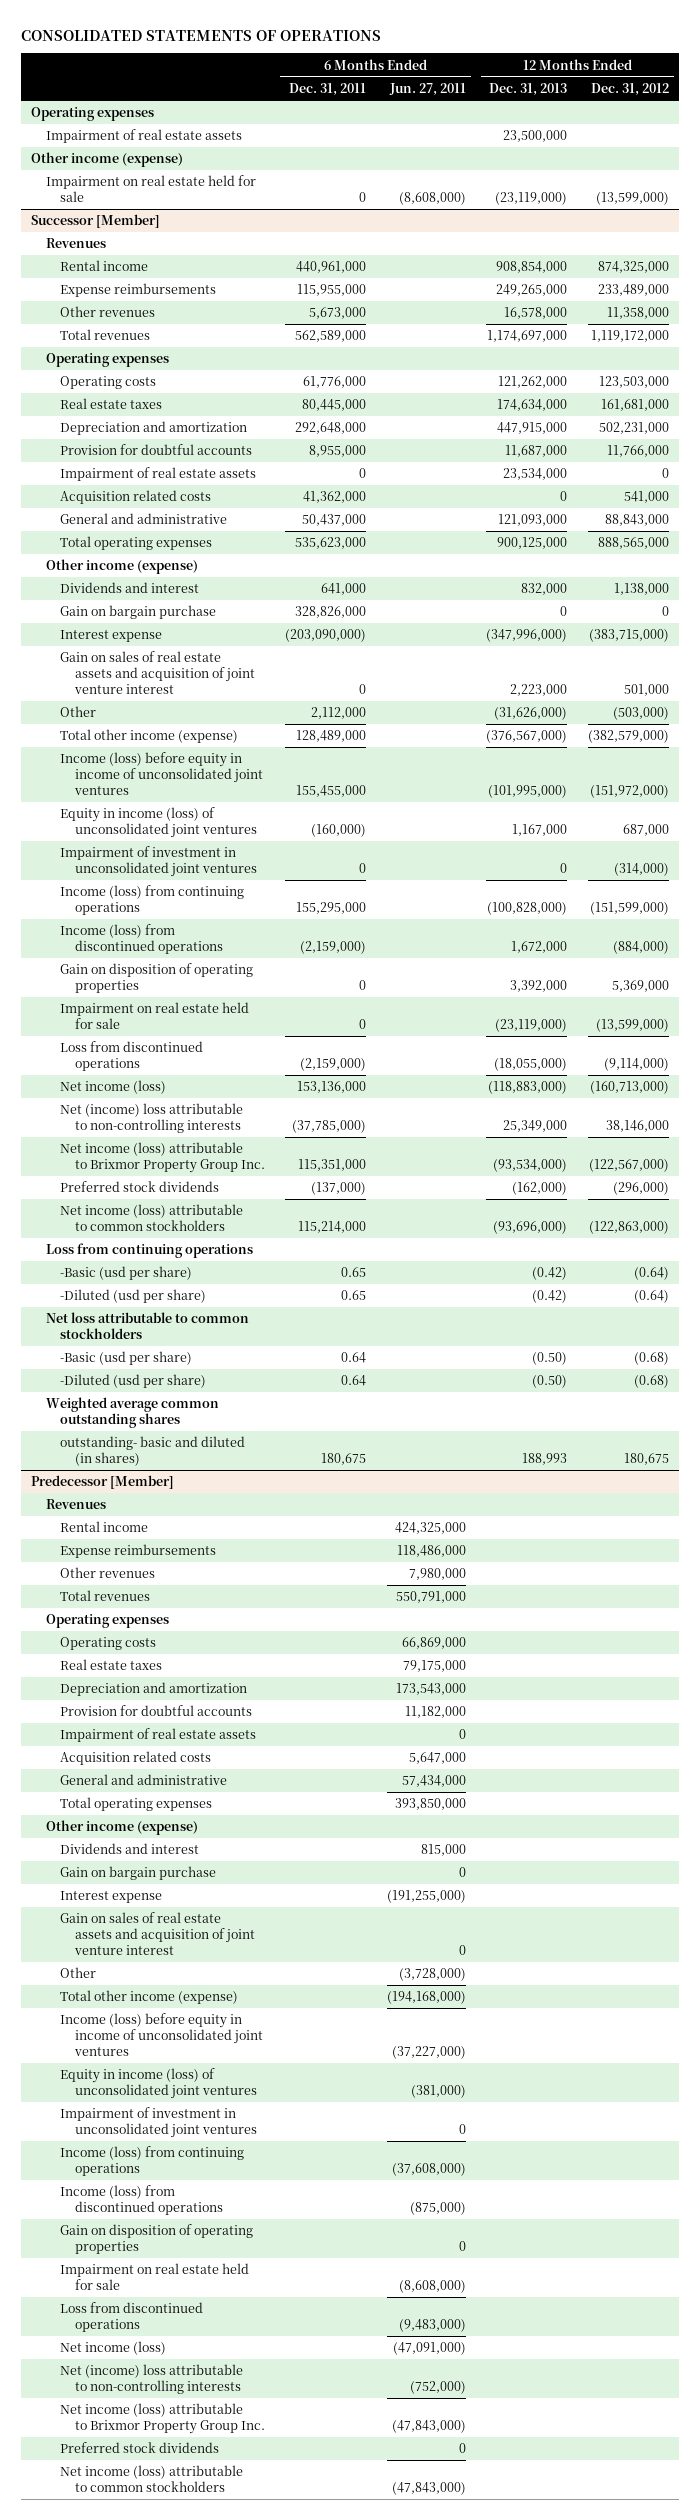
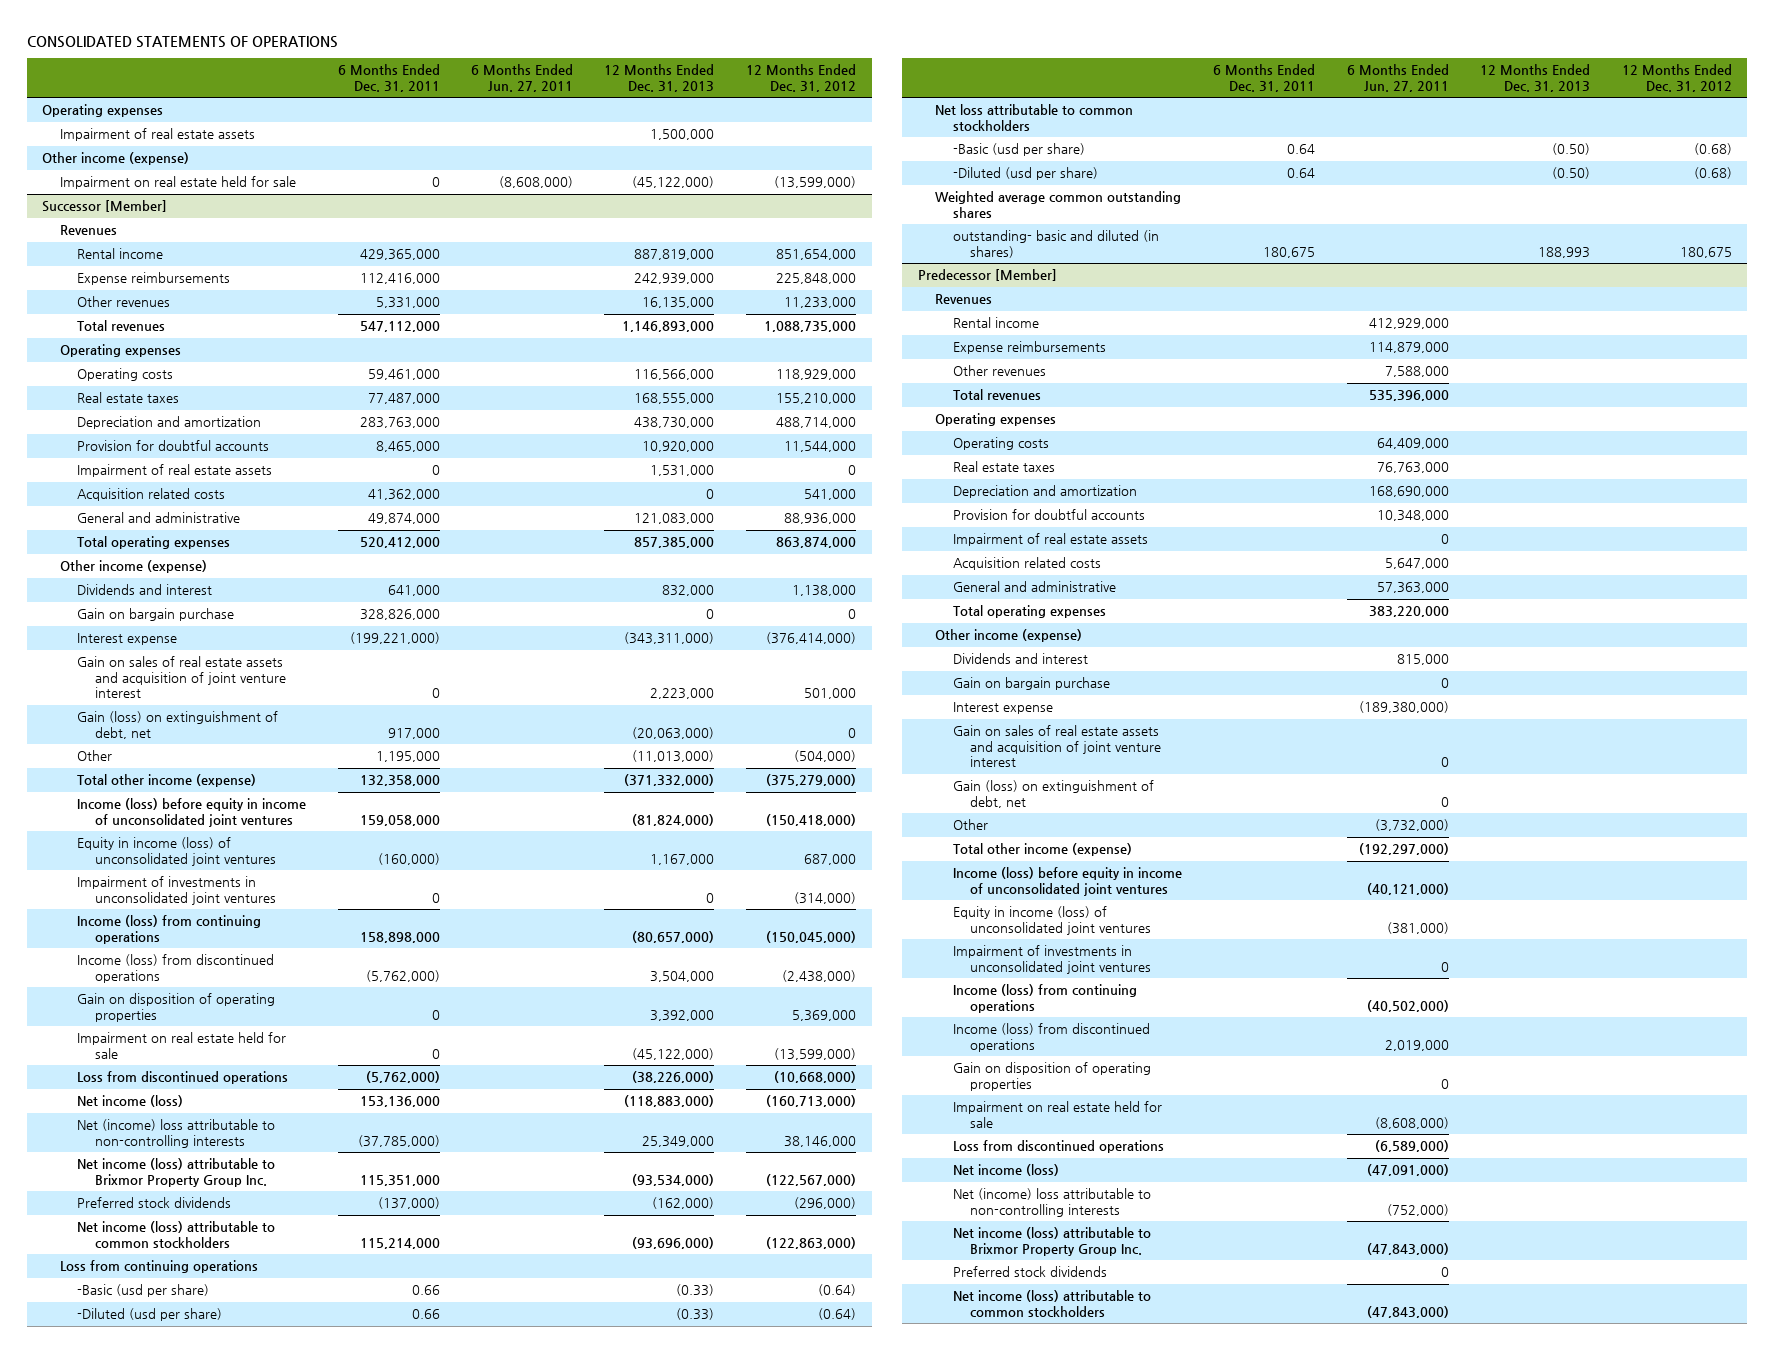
[503,130,568,143] 23,500,000 -> [650,129,715,141] 1,500,000
[495,192,568,206] (23,119,000) -> [632,176,715,189] (45,122,000)
[296,261,367,274] 440,961,000 -> [359,249,440,261] 429,365,000
[496,261,568,274] 908,854,000 -> [634,249,715,261] 887,819,000
[598,261,670,274] 874,325,000 -> [775,249,856,261] 851,654,000
[297,284,367,297] 115,955,000 -> [359,273,440,285] 112,416,000
[496,284,568,297] 249,265,000 -> [634,273,715,285] 242,939,000
[598,284,670,297] 233,489,000 -> [775,273,856,285] 225,848,000
[309,307,367,320] 5,673,000 -> [375,297,440,309] 5,331,000
[504,307,568,320] 16,578,000 -> [642,297,715,309] 16,135,000
[607,307,670,320] 11,358,000 -> [783,297,856,309] 11,233,000
[295,330,367,343] 562,589,000 -> [359,321,440,333] 547,112,000
[487,330,568,343] 1,174,697,000 -> [622,321,715,333] 1,146,893,000
[591,330,670,343] 1,119,172,000 -> [763,321,856,333] 1,088,735,000
[303,376,367,389] 61,776,000 -> [367,369,440,381] 59,461,000
[498,376,568,389] 121,262,000 -> [634,369,715,381] 116,566,000
[599,376,670,389] 123,503,000 -> [775,369,856,381] 118,929,000
[302,399,367,412] 80,445,000 -> [367,393,440,405] 77,487,000
[497,399,568,412] 174,634,000 -> [634,393,715,405] 168,555,000
[601,399,670,412] 161,681,000 -> [775,393,856,405] 155,210,000
[295,422,367,435] 292,648,000 -> [359,417,440,429] 283,763,000
[497,422,568,435] 447,915,000 -> [634,417,715,429] 438,730,000
[599,422,670,435] 502,231,000 -> [775,417,856,429] 488,714,000
[309,445,367,458] 8,955,000 -> [375,441,440,453] 8,465,000
[505,445,568,458] 11,687,000 -> [642,441,715,453] 10,920,000
[607,445,670,458] 11,766,000 -> [783,441,856,453] 11,544,000
[503,468,568,481] 23,534,000 -> [650,465,715,477] 1,531,000
[302,514,367,527] 50,437,000 -> [367,513,440,525] 49,874,000
[498,514,568,527] 121,093,000 -> [634,513,715,525] 121,083,000
[605,514,670,527] 88,843,000 -> [783,513,856,525] 88,936,000
[295,537,367,550] 535,623,000 -> [359,537,440,549] 520,412,000
[497,537,568,550] 900,125,000 -> [634,537,715,549] 857,385,000
[598,537,670,550] 888,565,000 -> [775,537,856,549] 863,874,000
[285,629,367,643] (203,090,000) -> [349,632,440,645] (199,221,000)
[486,629,568,643] (347,996,000) -> [624,632,715,645] (343,311,000)
[589,629,670,643] (383,715,000) -> [765,632,856,645] (376,414,000)
none -> [77,711,279,739] Gain (loss) on extinguishment of debt, net
[311,707,367,720] 2,112,000 -> [375,751,440,763] 1,195,000
[494,707,568,721] (31,626,000) -> [632,750,715,763] (11,013,000)
[613,707,670,721] (503,000) -> [793,750,856,763] (504,000)
[296,730,367,743] 128,489,000 -> [359,775,440,787] 132,358,000
[486,730,568,744] (376,567,000) -> [624,774,715,787] (371,332,000)
[588,730,670,744] (382,579,000) -> [765,774,856,787] (375,279,000)
[296,785,367,798] 155,455,000 -> [359,814,440,826] 159,058,000
[488,785,568,799] (101,995,000) -> [632,813,715,826] (81,824,000)
[590,785,670,799] (151,972,000) -> [765,813,856,826] (150,418,000)
[60,846,257,878] Impairment of investment in unconsolidated joint ventures -> [77,876,276,905] Impairment of investments in unconsolidated joint ventures
[296,902,367,915] 155,295,000 -> [359,931,440,943] 158,898,000
[487,902,568,916] (100,828,000) -> [632,930,715,943] (80,657,000)
[590,902,670,916] (151,599,000) -> [765,930,856,943] (150,045,000)
[300,941,367,955] (2,159,000) -> [365,969,440,982] (5,762,000)
[511,941,568,954] 1,672,000 -> [650,970,715,982] 3,504,000
[613,941,670,955] (884,000) -> [781,969,856,982] (2,438,000)
[495,1019,568,1033] (23,119,000) -> [632,1047,715,1060] (45,122,000)
[300,1058,367,1072] (2,159,000) -> [365,1071,440,1084] (5,762,000)
[494,1058,568,1072] (18,055,000) -> [632,1071,715,1084] (38,226,000)
[604,1058,670,1072] (9,114,000) -> [773,1071,856,1084] (10,668,000)
[341,1267,367,1278] 0.65 -> [411,1285,440,1296] 0.66
[532,1267,568,1281] (0.42) -> [676,1284,715,1297] (0.33)
[341,1290,367,1301] 0.65 -> [411,1309,440,1320] 0.66
[532,1290,568,1304] (0.42) -> [676,1308,715,1321] (0.33)
[394,1522,466,1535] 424,325,000 -> [1368,318,1449,330] 412,929,000
[396,1545,466,1558] 118,486,000 -> [1368,342,1449,354] 114,879,000
[408,1568,466,1581] 7,980,000 -> [1384,366,1449,378] 7,588,000
[395,1591,466,1604] 550,791,000 -> [1368,390,1449,402] 535,396,000
[401,1637,466,1650] 66,869,000 -> [1376,438,1449,450] 64,409,000
[402,1660,466,1673] 79,175,000 -> [1376,462,1449,474] 76,763,000
[395,1683,466,1696] 173,543,000 -> [1368,486,1449,498] 168,690,000
[404,1706,466,1719] 11,182,000 -> [1376,510,1449,522] 10,348,000
[401,1775,466,1788] 57,434,000 -> [1376,582,1449,594] 57,363,000
[394,1798,466,1811] 393,850,000 -> [1368,606,1449,618] 383,220,000
[386,1890,466,1904] (191,255,000) -> [1358,701,1449,714] (189,380,000)
none -> [952,780,1154,808] Gain (loss) on extinguishment of debt, net
[398,1968,466,1982] (3,728,000) -> [1374,819,1449,832] (3,732,000)
[386,1991,466,2005] (194,168,000) -> [1358,843,1449,856] (192,297,000)
[391,2046,466,2060] (37,227,000) -> [1366,882,1449,895] (40,121,000)
[60,2107,257,2139] Impairment of investment in unconsolidated joint ventures -> [952,945,1152,974] Impairment of investments in unconsolidated joint ventures
[391,2163,466,2177] (37,608,000) -> [1366,999,1449,1012] (40,502,000)
[409,2202,466,2216] (875,000) -> [1384,1039,1449,1051] 2,019,000
[398,2319,466,2333] (9,483,000) -> [1374,1140,1449,1153] (6,589,000)

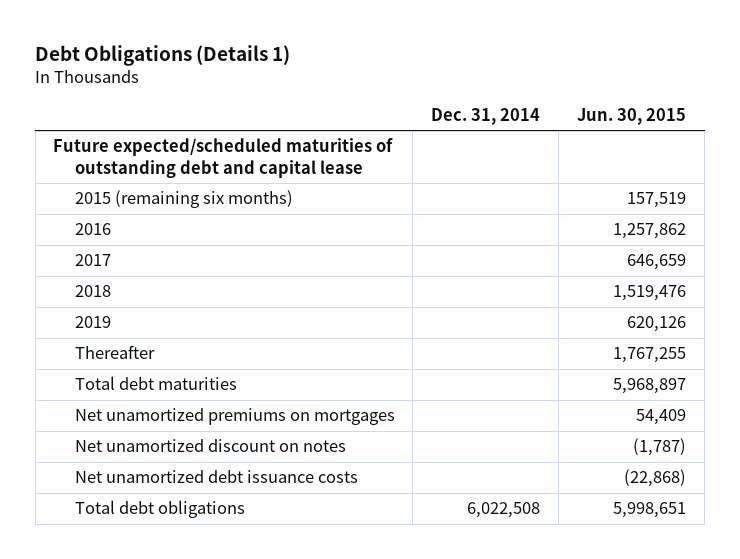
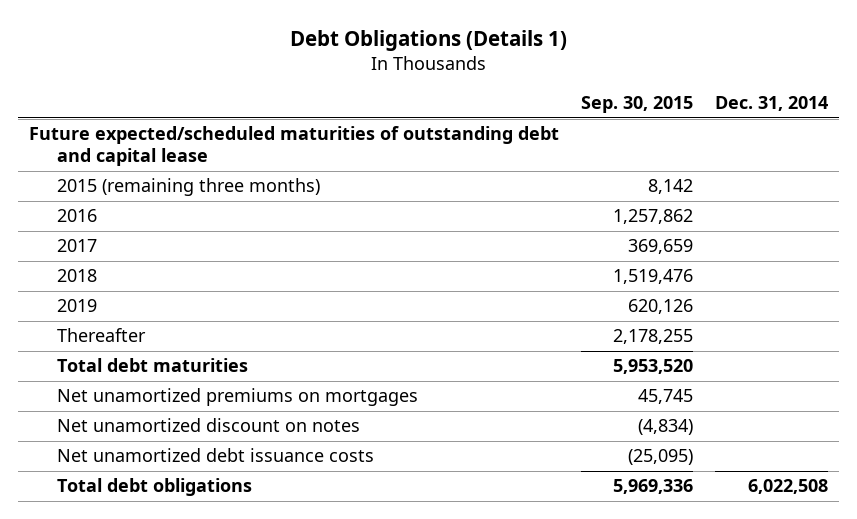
[577,108,687,126] Jun. 30, 2015 -> none
none -> [581,96,694,114] Sep. 30, 2015
[74,190,293,209] 2015 (remaining six months) -> [57,178,321,197] 2015 (remaining three months)

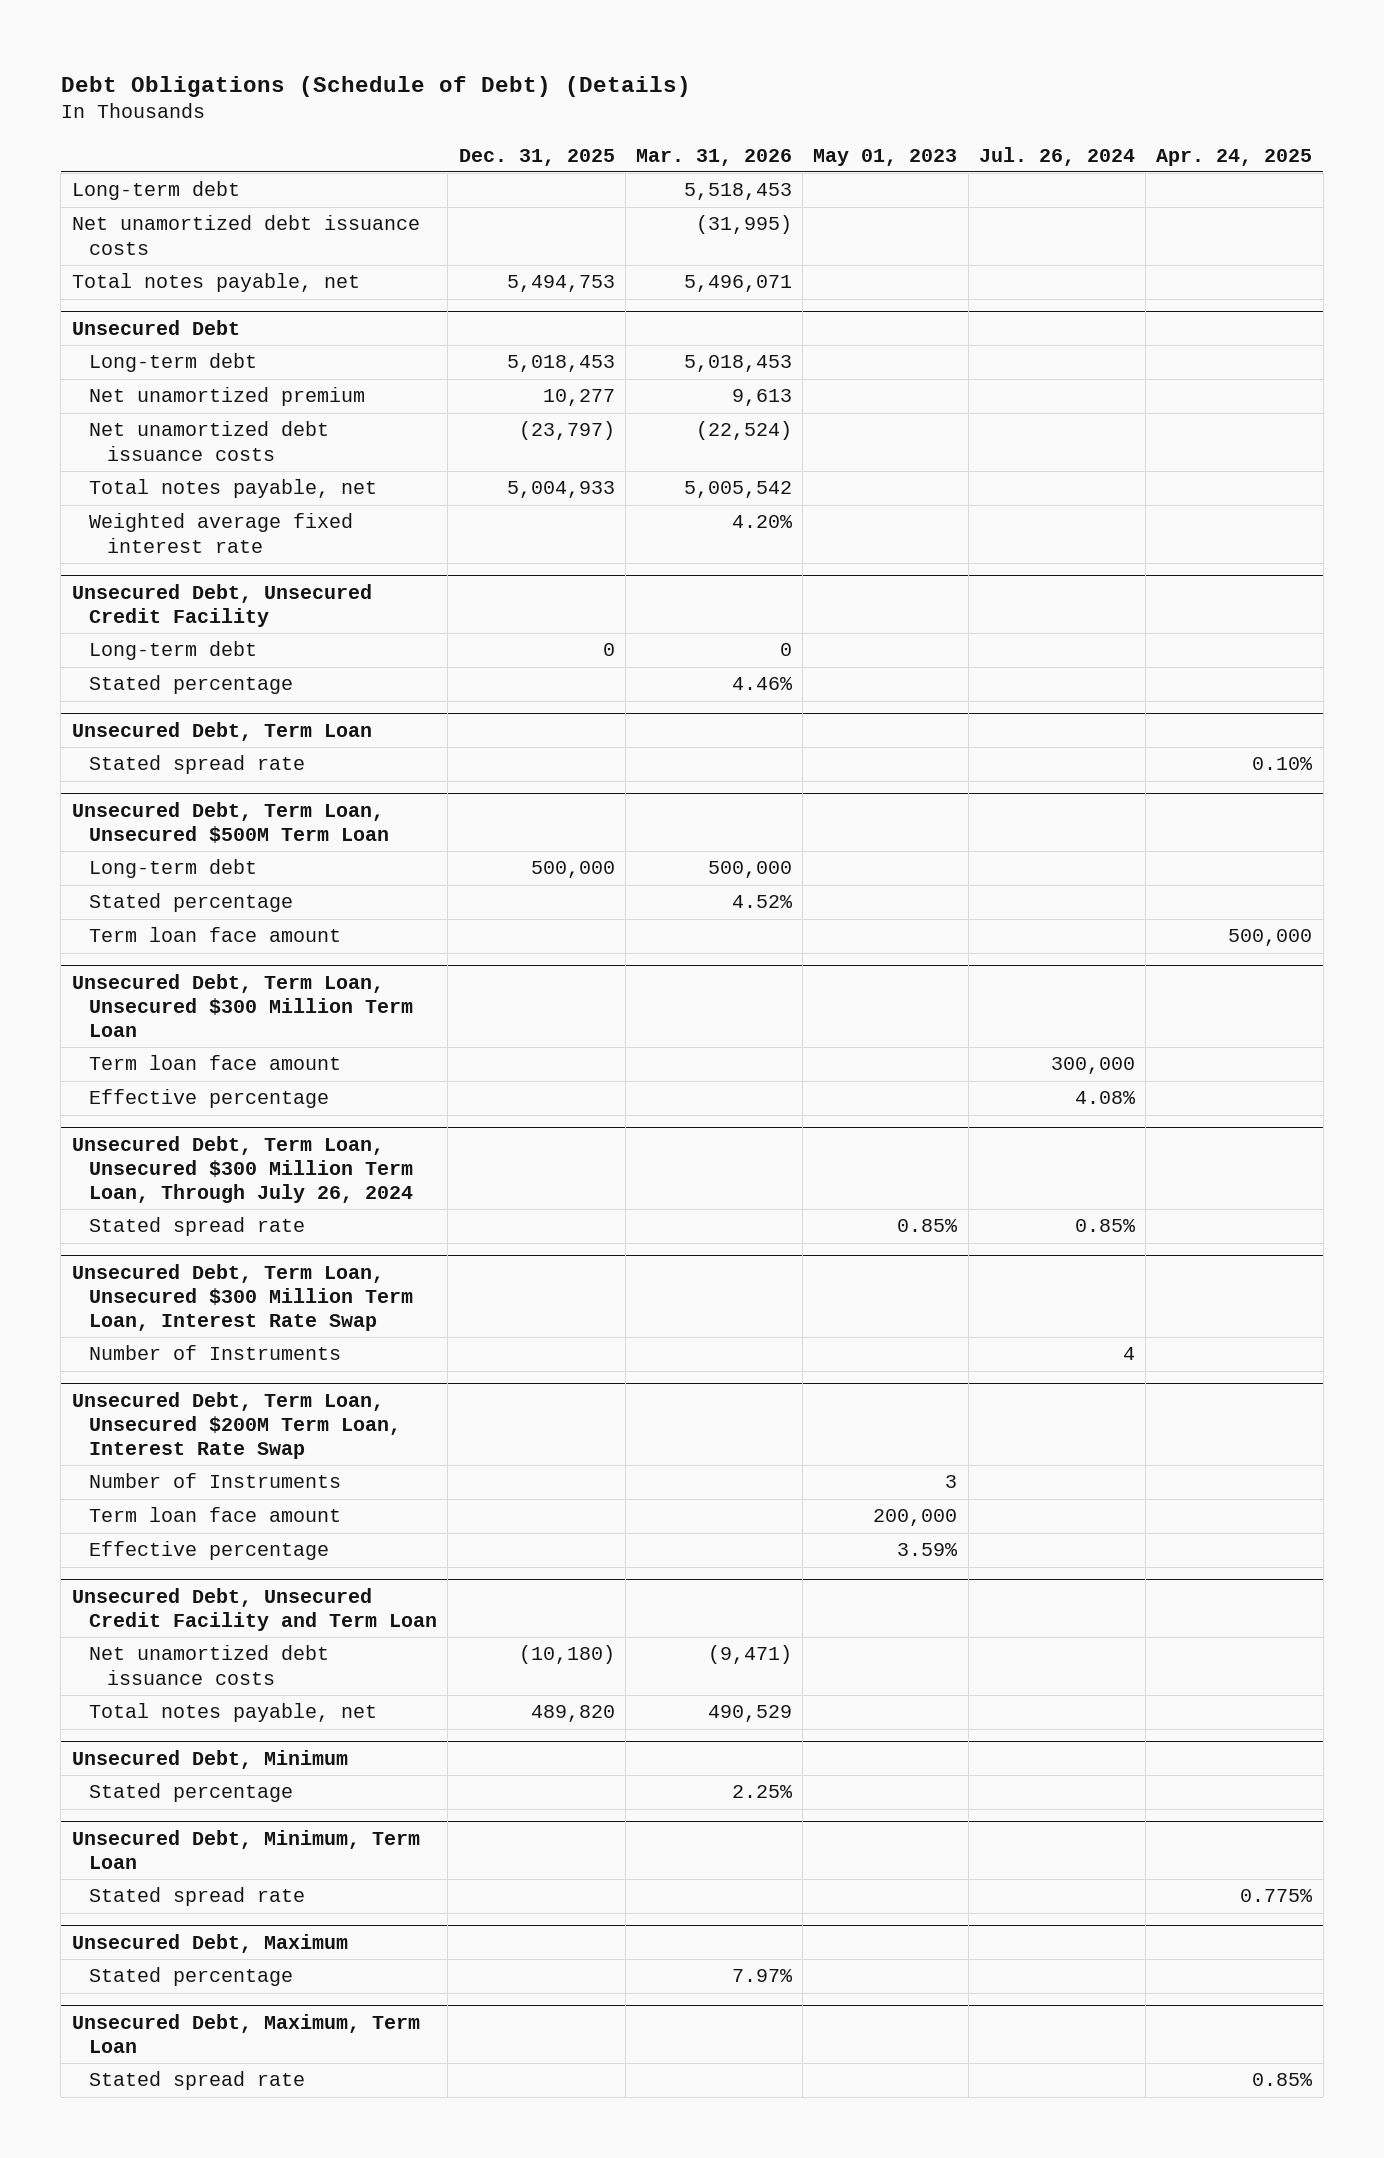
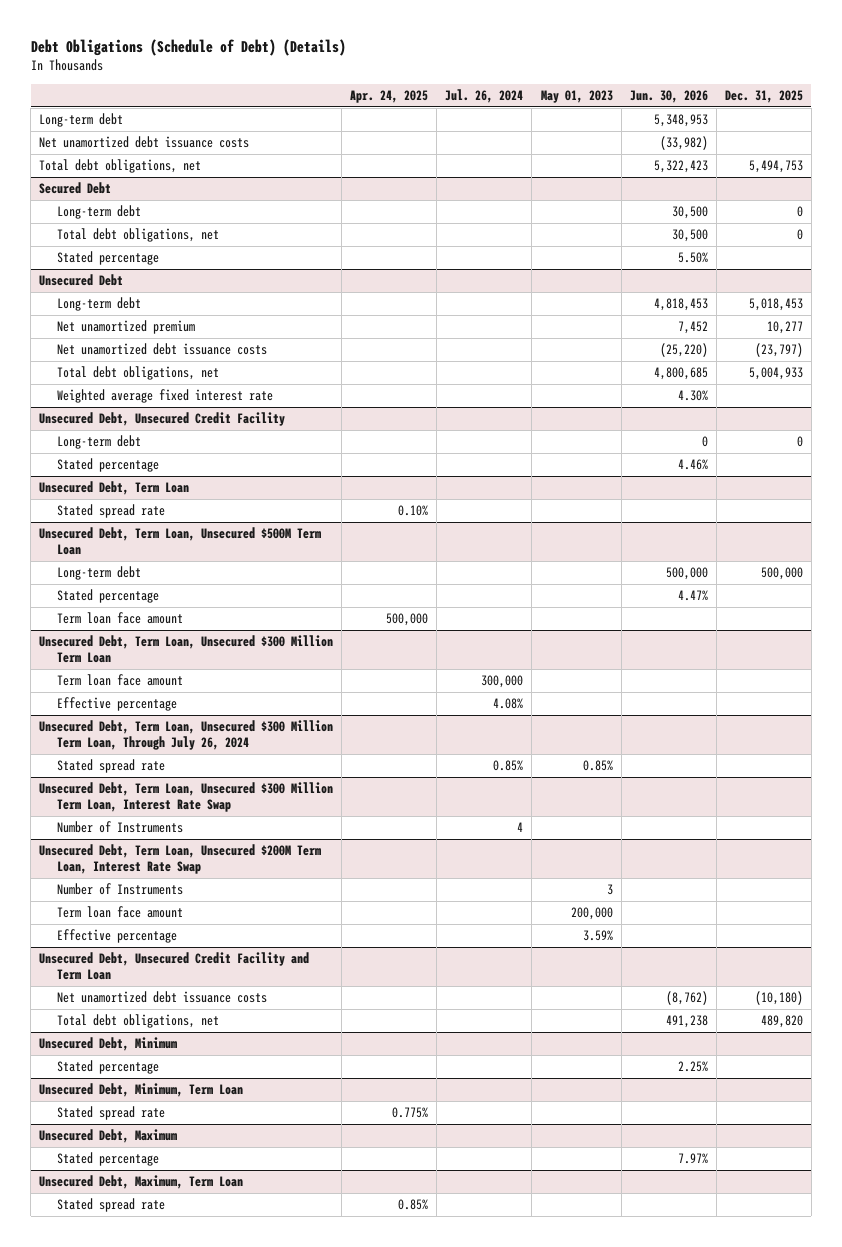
[636,148,793,166] Mar. 31, 2026 -> none
none -> [629,89,708,103] Jun. 30, 2026
[71,273,360,293] Total notes payable, net -> [39,159,202,174] Total debt obligations, net
none -> [39,182,112,195] Secured Debt
none -> [57,205,142,220] Long-term debt
none -> [57,228,220,243] Total debt obligations, net
none -> [57,251,160,266] Stated percentage
[89,479,378,499] Total notes payable, net -> [57,366,220,381] Total debt obligations, net
[89,1703,378,1723] Total notes payable, net -> [57,1014,220,1029] Total debt obligations, net

